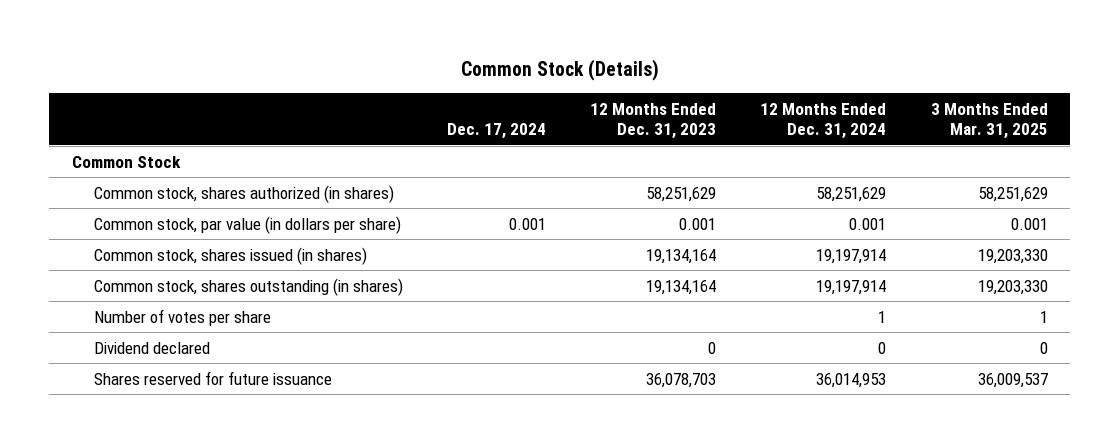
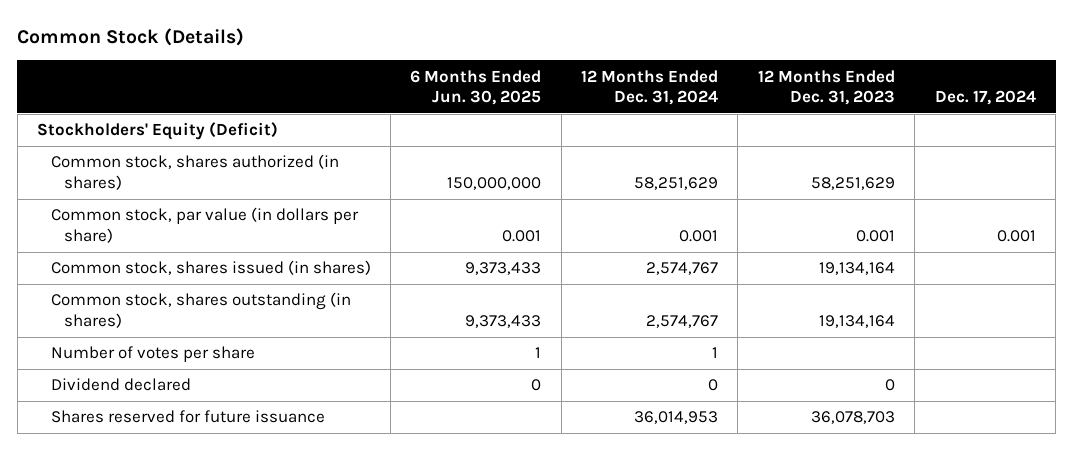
[930,102,1048,140] 3 Months Ended Mar. 31, 2025 -> none
none -> [410,69,542,106] 6 Months Ended Jun. 30, 2025
[71,155,181,168] Common Stock -> [36,122,278,141] Stockholders' Equity (Deficit)
[816,248,887,264] 19,197,914 -> [646,262,719,276] 2,574,767
[816,279,887,295] 19,197,914 -> [646,315,719,329] 2,574,767

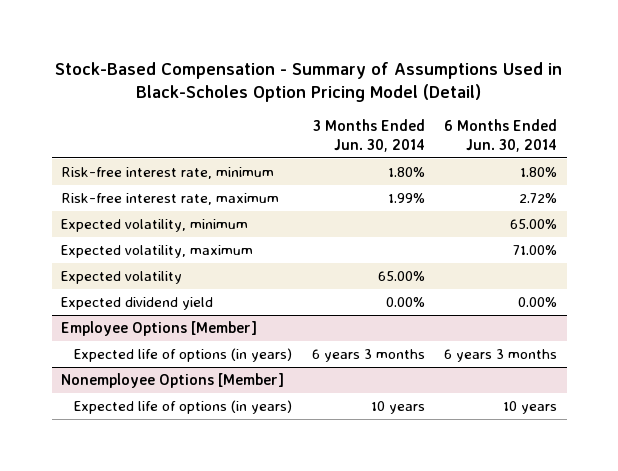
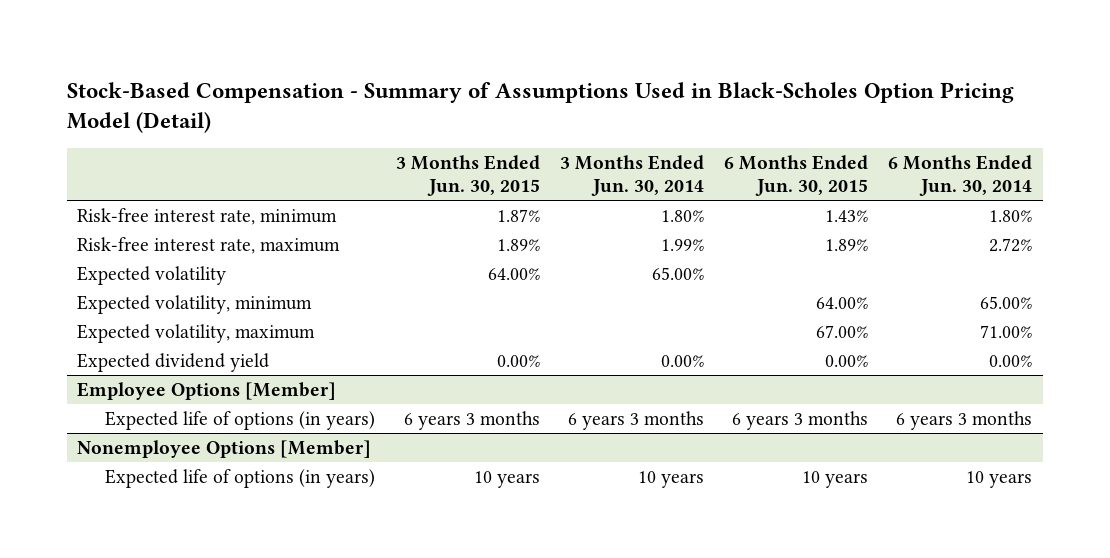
none -> [395,154,540,197] 3 Months Ended Jun. 30, 2015
none -> [724,154,869,197] 6 Months Ended Jun. 30, 2015
[61,270,183,284] Expected volatility -> [77,265,227,285] Expected volatility

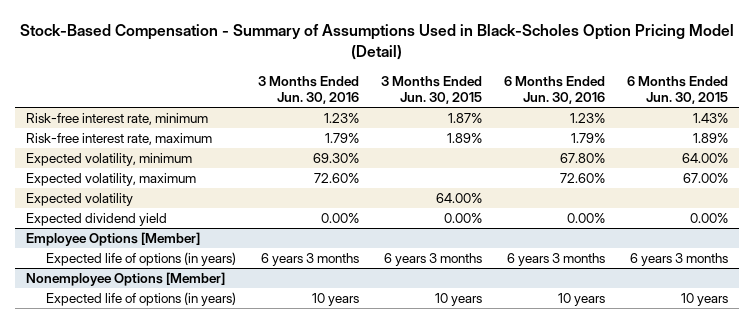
[559,154,704,197] 3 Months Ended Jun. 30, 2014 -> none
[888,154,1033,197] 6 Months Ended Jun. 30, 2014 -> none
none -> [257,75,359,105] 3 Months Ended Jun. 30, 2016
none -> [504,75,606,105] 6 Months Ended Jun. 30, 2016
[77,265,227,285] Expected volatility -> [25,193,133,207] Expected volatility

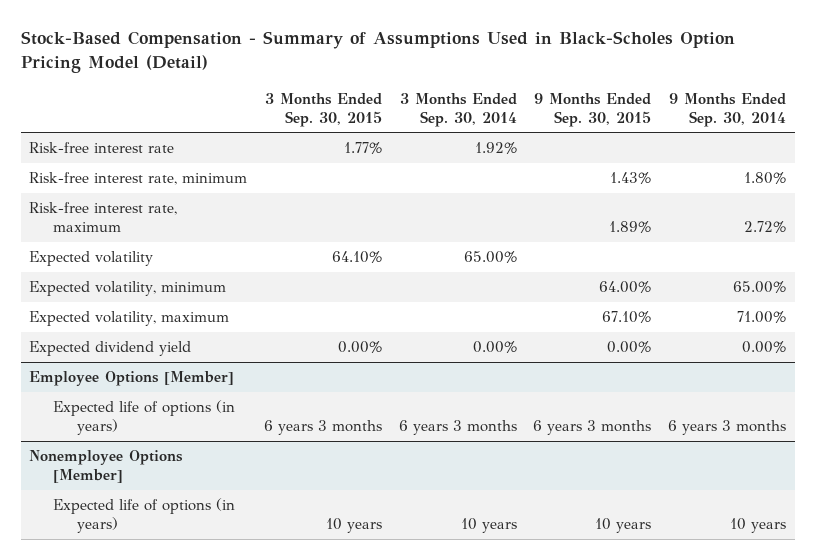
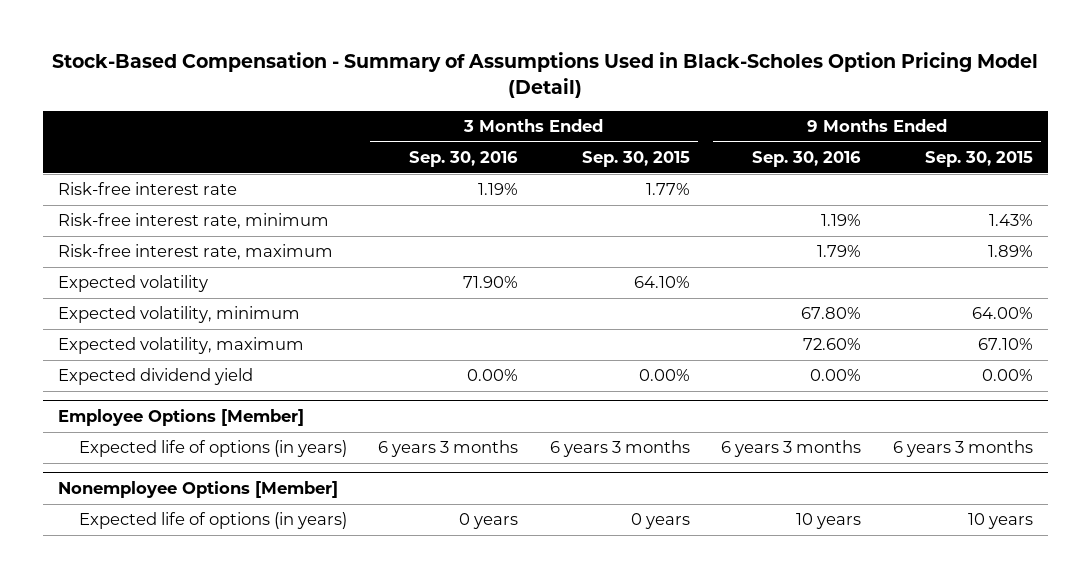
[399,92,517,127] 3 Months Ended Sep. 30, 2014 -> none
[669,92,787,127] 9 Months Ended Sep. 30, 2014 -> none
none -> [409,150,519,167] Sep. 30, 2016
none -> [752,150,862,167] Sep. 30, 2016
[325,518,382,534] 10 years -> [630,513,690,530] 0 years

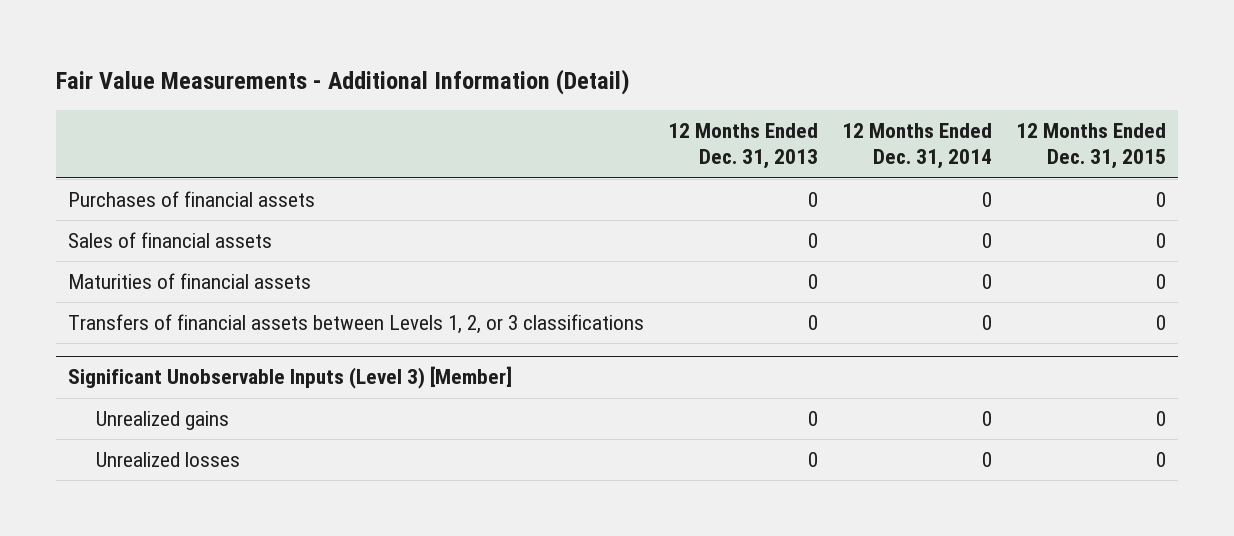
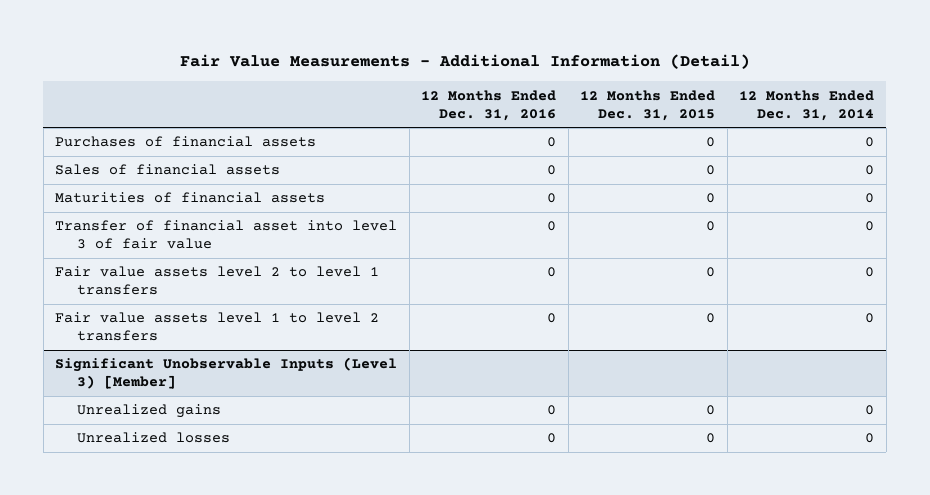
[668,123,819,170] 12 Months Ended Dec. 31, 2013 -> none
none -> [421,89,557,121] 12 Months Ended Dec. 31, 2016
[68,314,645,335] Transfers of financial assets between Levels 1, 2, or 3 classifications -> none
none -> [55,220,398,250] Transfer of financial asset into level 3 of fair value
none -> [55,266,380,296] Fair value assets level 2 to level 1 transfers
none -> [55,312,380,342] Fair value assets level 1 to level 2 transfers

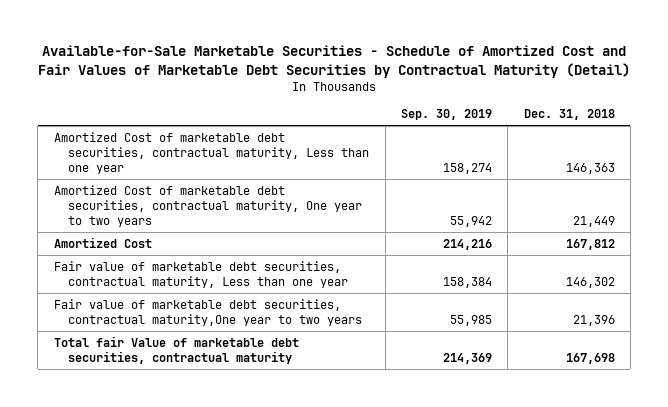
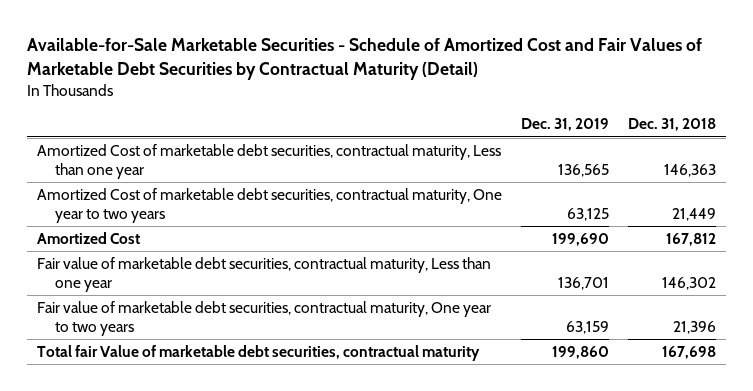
[401,109,493,121] Sep. 30, 2019 -> none
none -> [521,118,610,132] Dec. 31, 2019
[53,298,363,326] Fair value of marketable debt securities, contractual maturity,One year to two years -> [36,301,491,337] Fair value of marketable debt securities, contractual maturity, One year to two years

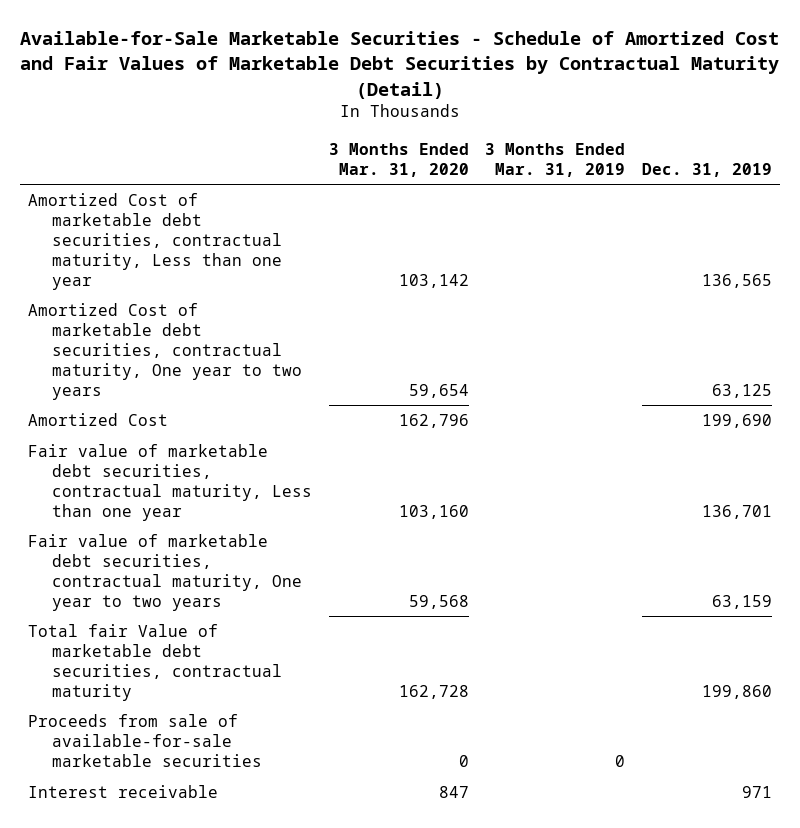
[628,118,717,132] Dec. 31, 2018 -> none
none -> [328,142,469,177] 3 Months Ended Mar. 31, 2020
none -> [485,142,626,177] 3 Months Ended Mar. 31, 2019
none -> [28,714,263,767] Proceeds from sale of available-for-sale marketable securities
none -> [28,785,219,799] Interest receivable

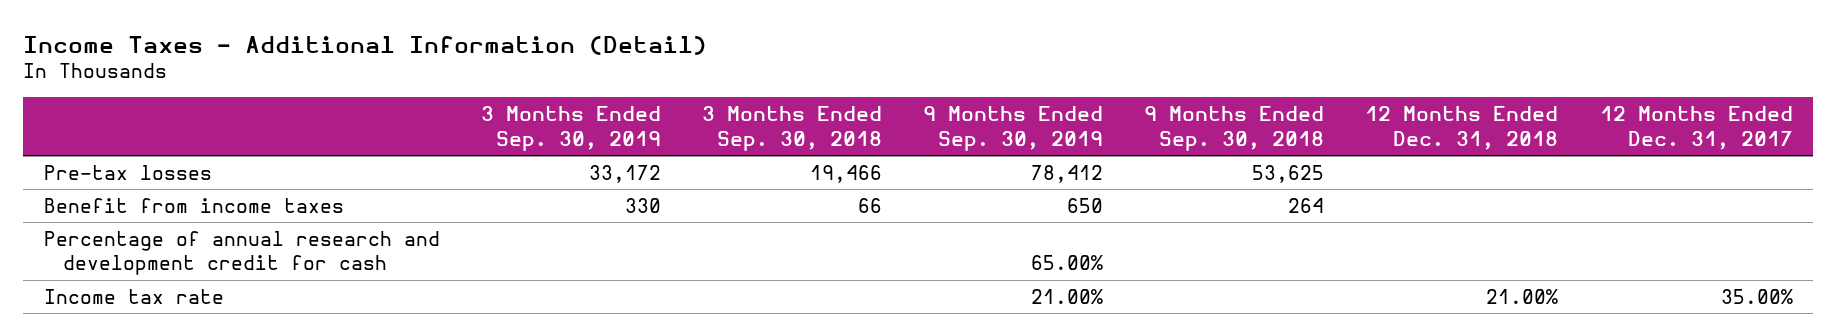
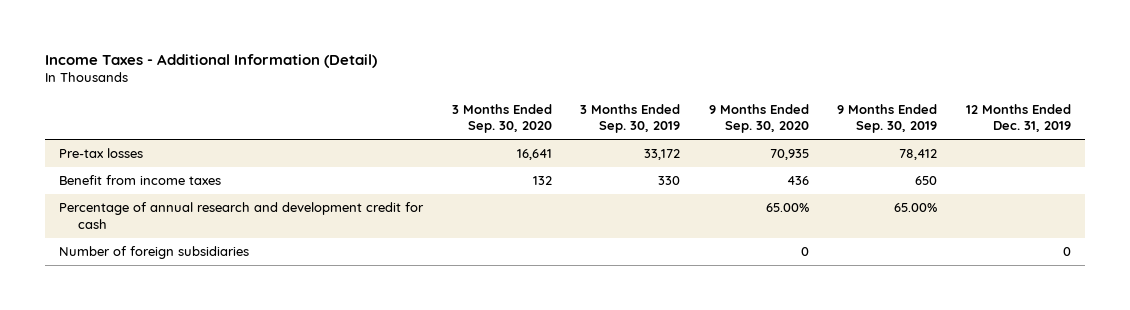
[701,106,882,151] 3 Months Ended Sep. 30, 2018 -> none
[1144,106,1325,151] 9 Months Ended Sep. 30, 2018 -> none
[1365,106,1559,150] 12 Months Ended Dec. 31, 2018 -> none
[1599,106,1793,150] 12 Months Ended Dec. 31, 2017 -> none
none -> [451,103,552,134] 3 Months Ended Sep. 30, 2020
none -> [708,103,809,134] 9 Months Ended Sep. 30, 2020
none -> [965,103,1071,133] 12 Months Ended Dec. 31, 2019
[43,288,224,304] Income tax rate -> none
none -> [59,246,250,260] Number of foreign subsidiaries

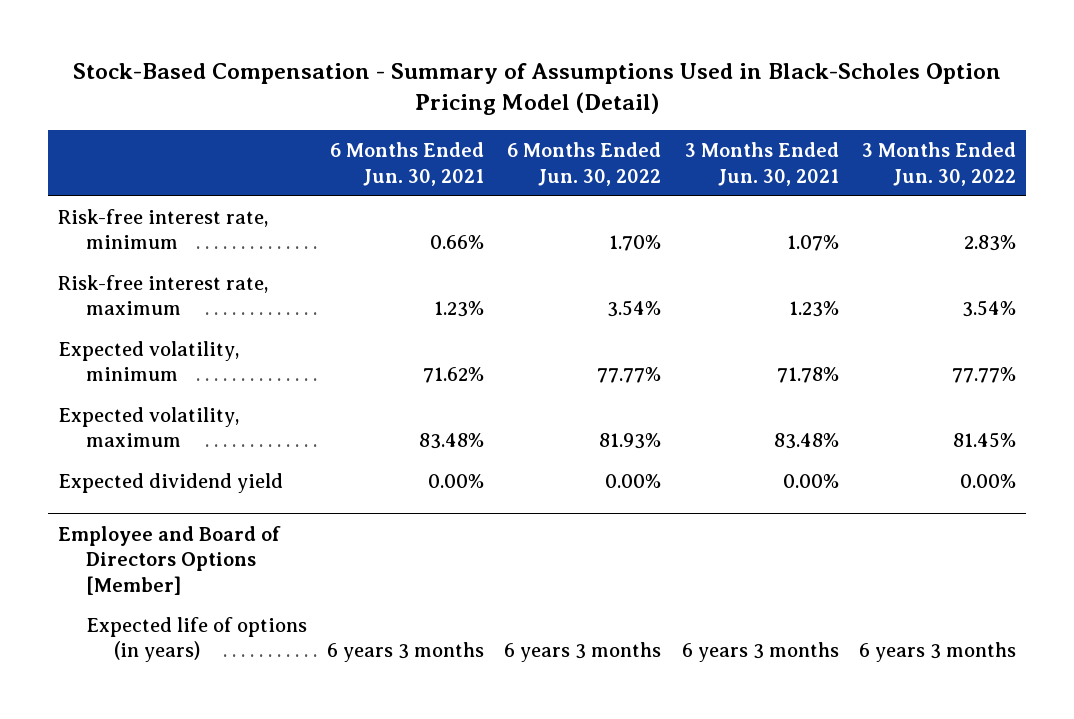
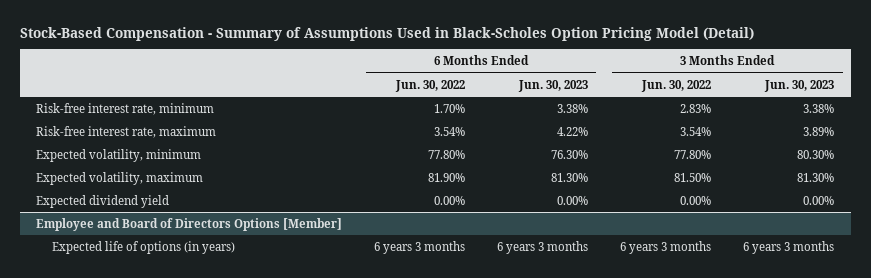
[330,142,485,186] 6 Months Ended Jun. 30, 2021 -> none
[684,142,839,186] 3 Months Ended Jun. 30, 2021 -> none
none -> [518,79,589,92] Jun. 30, 2023
none -> [764,79,835,92] Jun. 30, 2023
[597,367,662,384] 77.77% -> [428,149,466,159] 77.80%
[951,367,1016,384] 77.77% -> [674,149,712,159] 77.80%
[599,433,662,450] 81.93% -> [428,172,466,182] 81.90%
[952,432,1016,449] 81.45% -> [674,172,712,182] 81.50%

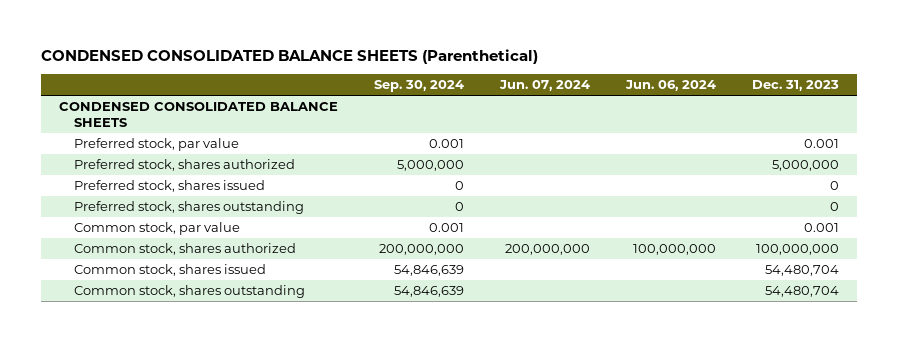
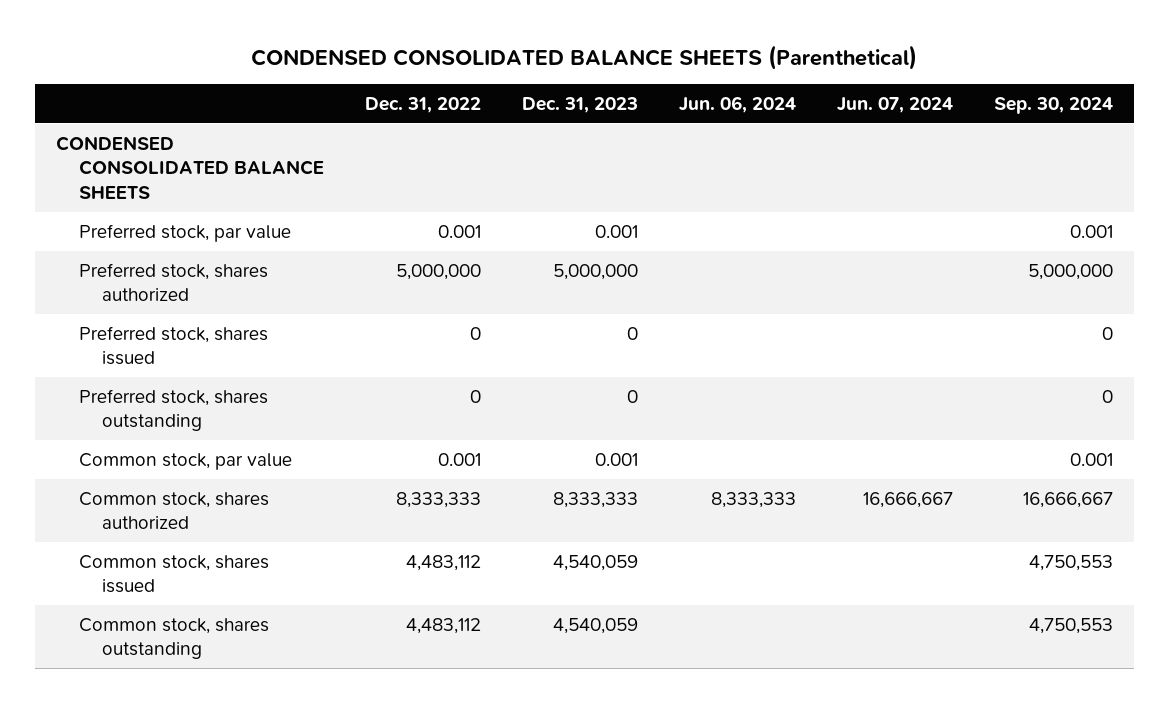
none -> [364,96,481,113] Dec. 31, 2022
[378,244,464,256] 200,000,000 -> [1023,491,1114,508] 16,666,667
[504,244,590,256] 200,000,000 -> [863,491,954,508] 16,666,667
[632,244,716,256] 100,000,000 -> [711,491,797,508] 8,333,333
[756,244,840,256] 100,000,000 -> [552,491,638,508] 8,333,333
[393,265,464,277] 54,846,639 -> [1029,554,1114,571] 4,750,553
[765,265,840,277] 54,480,704 -> [552,554,638,571] 4,540,059
[393,286,464,298] 54,846,639 -> [1029,617,1114,634] 4,750,553
[765,286,840,298] 54,480,704 -> [552,617,638,634] 4,540,059

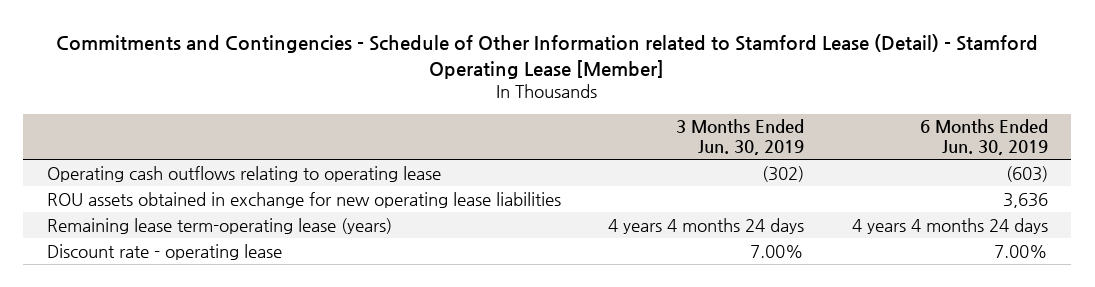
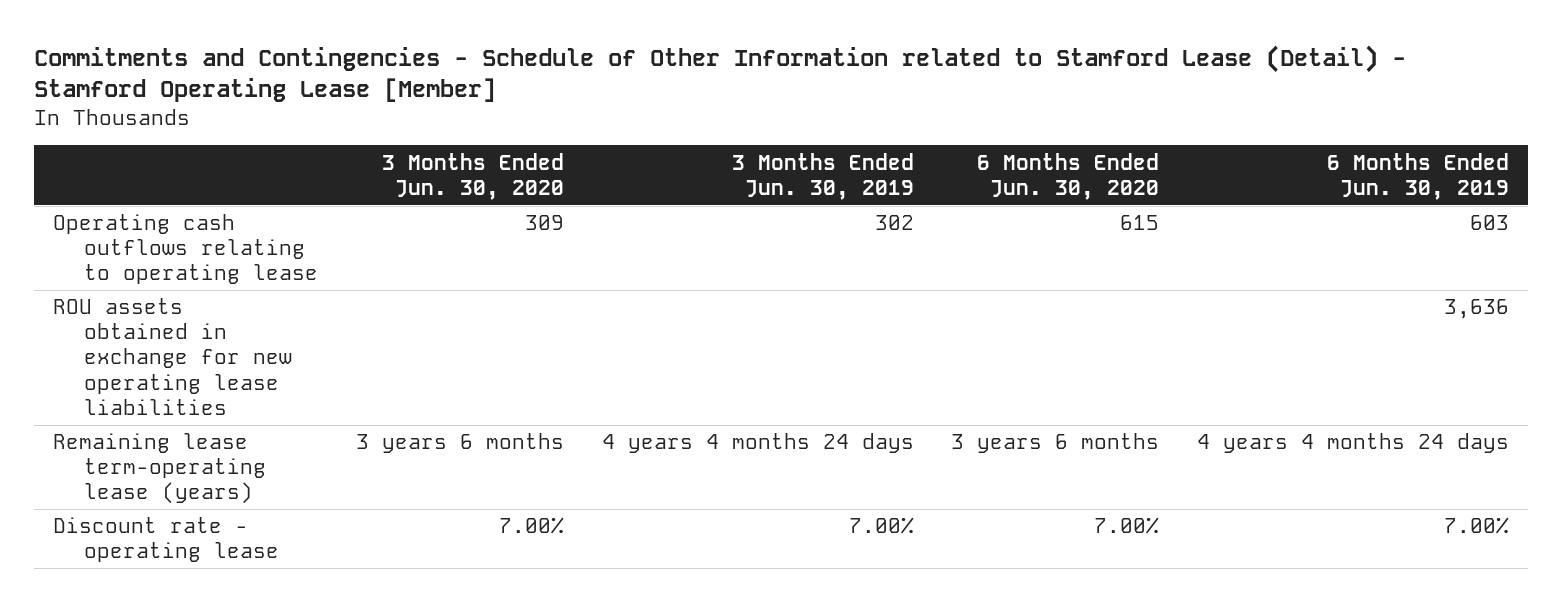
none -> [381,152,564,200] 3 Months Ended Jun. 30, 2020
none -> [977,152,1160,200] 6 Months Ended Jun. 30, 2020
[762,165,805,182] (302) -> [874,215,914,231] 302
[1005,165,1048,182] (603) -> [1469,215,1509,231] 603

